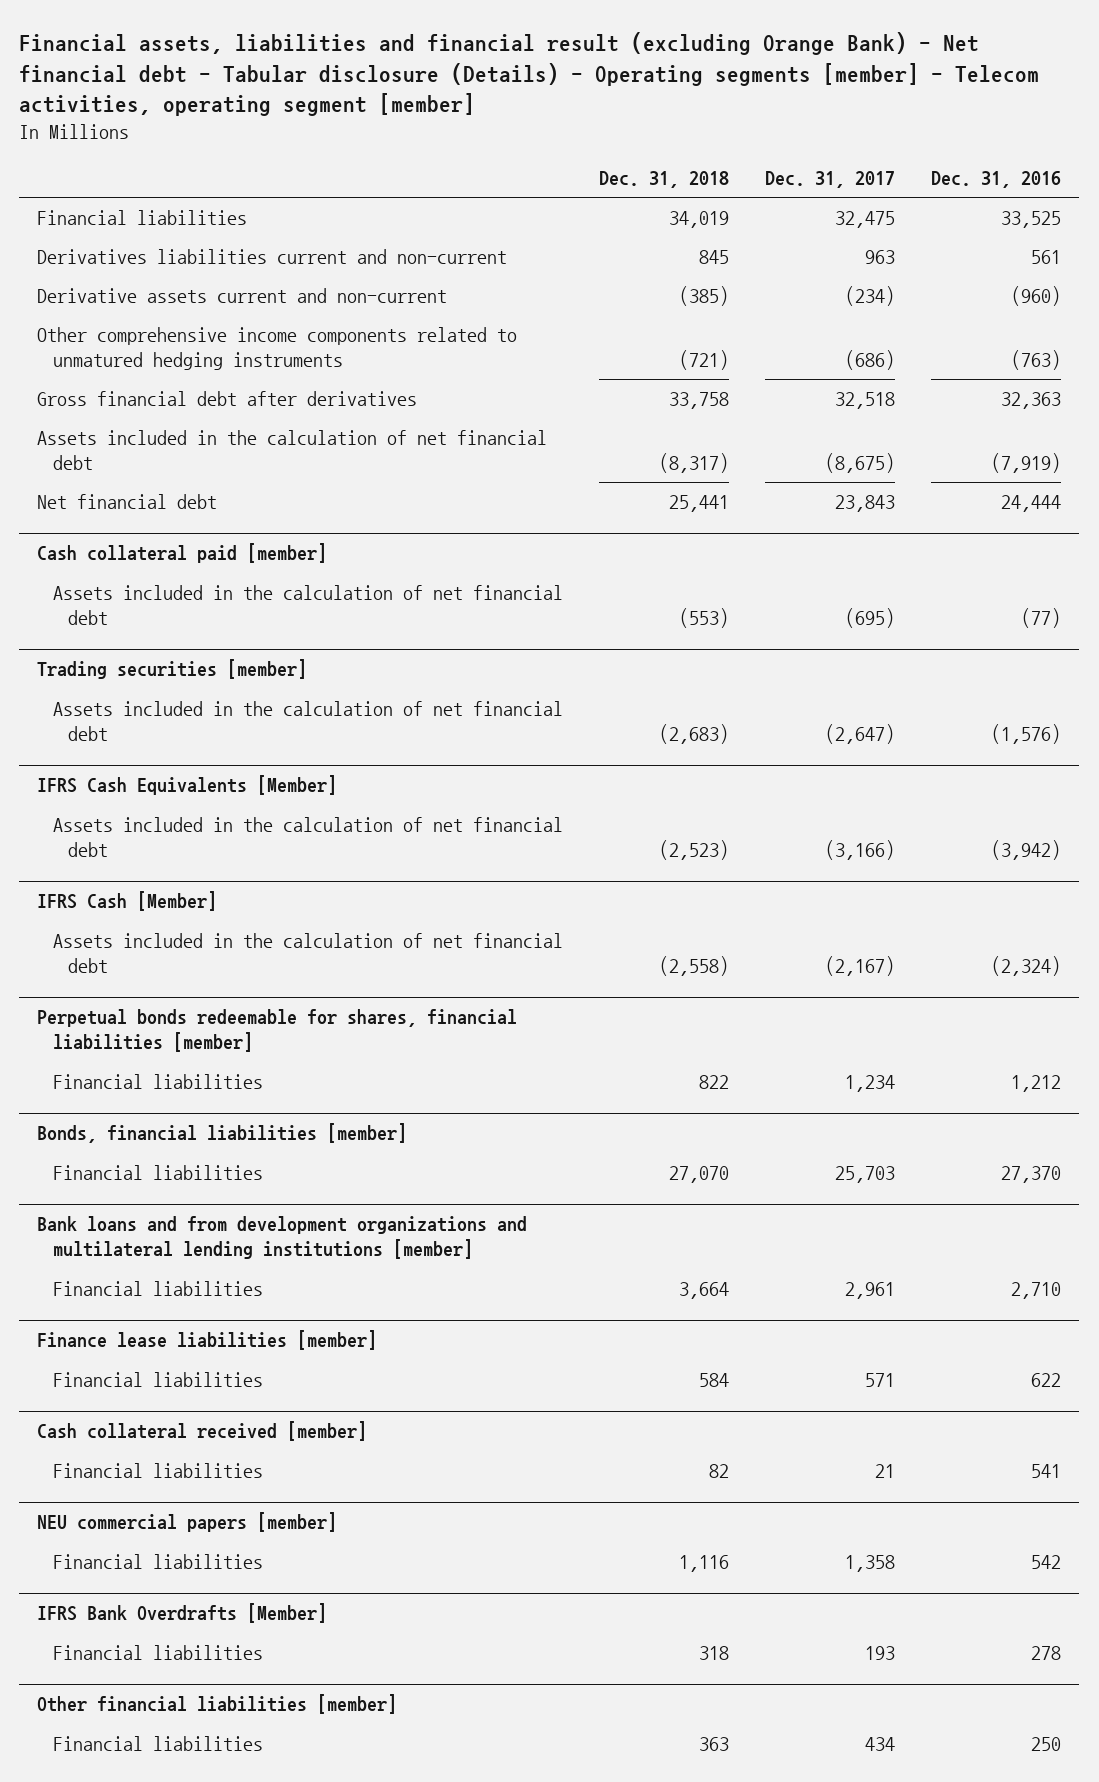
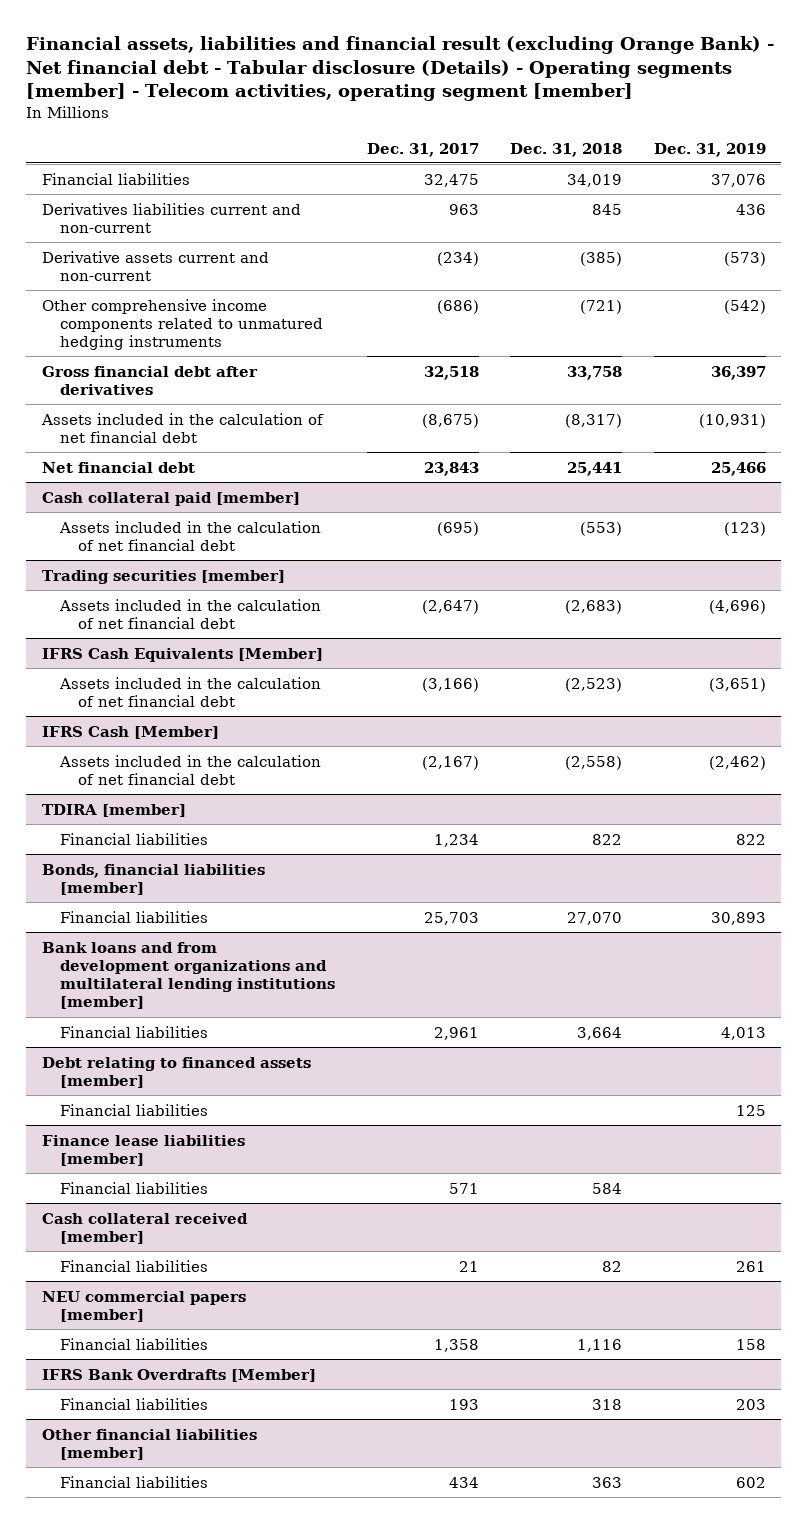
[931,170,1062,188] Dec. 31, 2016 -> none
none -> [653,142,766,157] Dec. 31, 2019
[37,1009,518,1053] Perpetual bonds redeemable for shares, financial liabilities [member] -> [41,803,186,817] TDIRA [member]
none -> [41,1056,311,1088] Debt relating to financed assets [member]
none -> [60,1103,209,1116] Financial liabilities

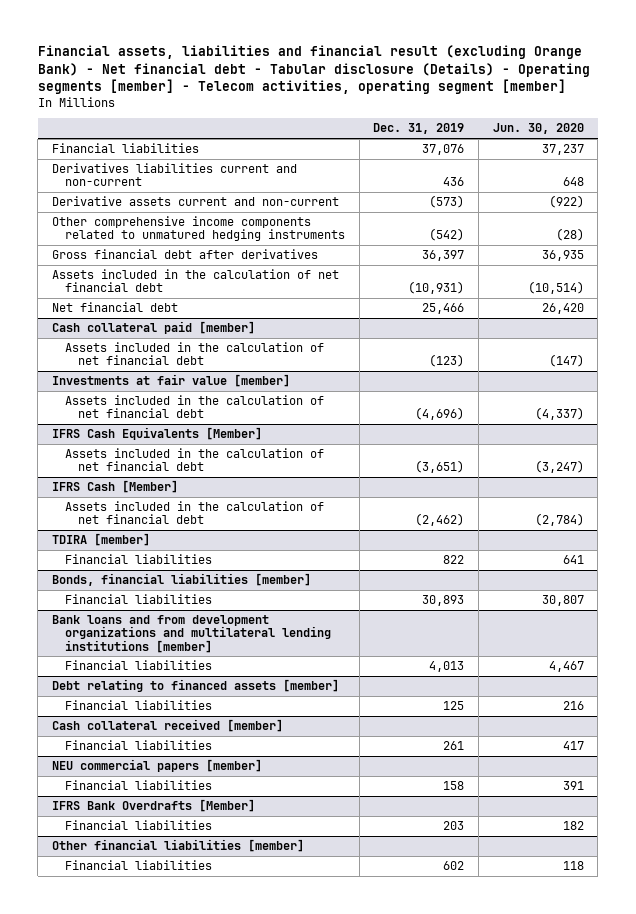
[366,142,479,157] Dec. 31, 2017 -> none
[510,142,623,157] Dec. 31, 2018 -> none
none -> [492,123,584,135] Jun. 30, 2020
[41,569,285,584] Trading securities [member] -> [51,374,290,388] Investments at fair value [member]
[41,1134,245,1166] Finance lease liabilities [member] -> none
[60,1181,209,1194] Financial liabilities -> none

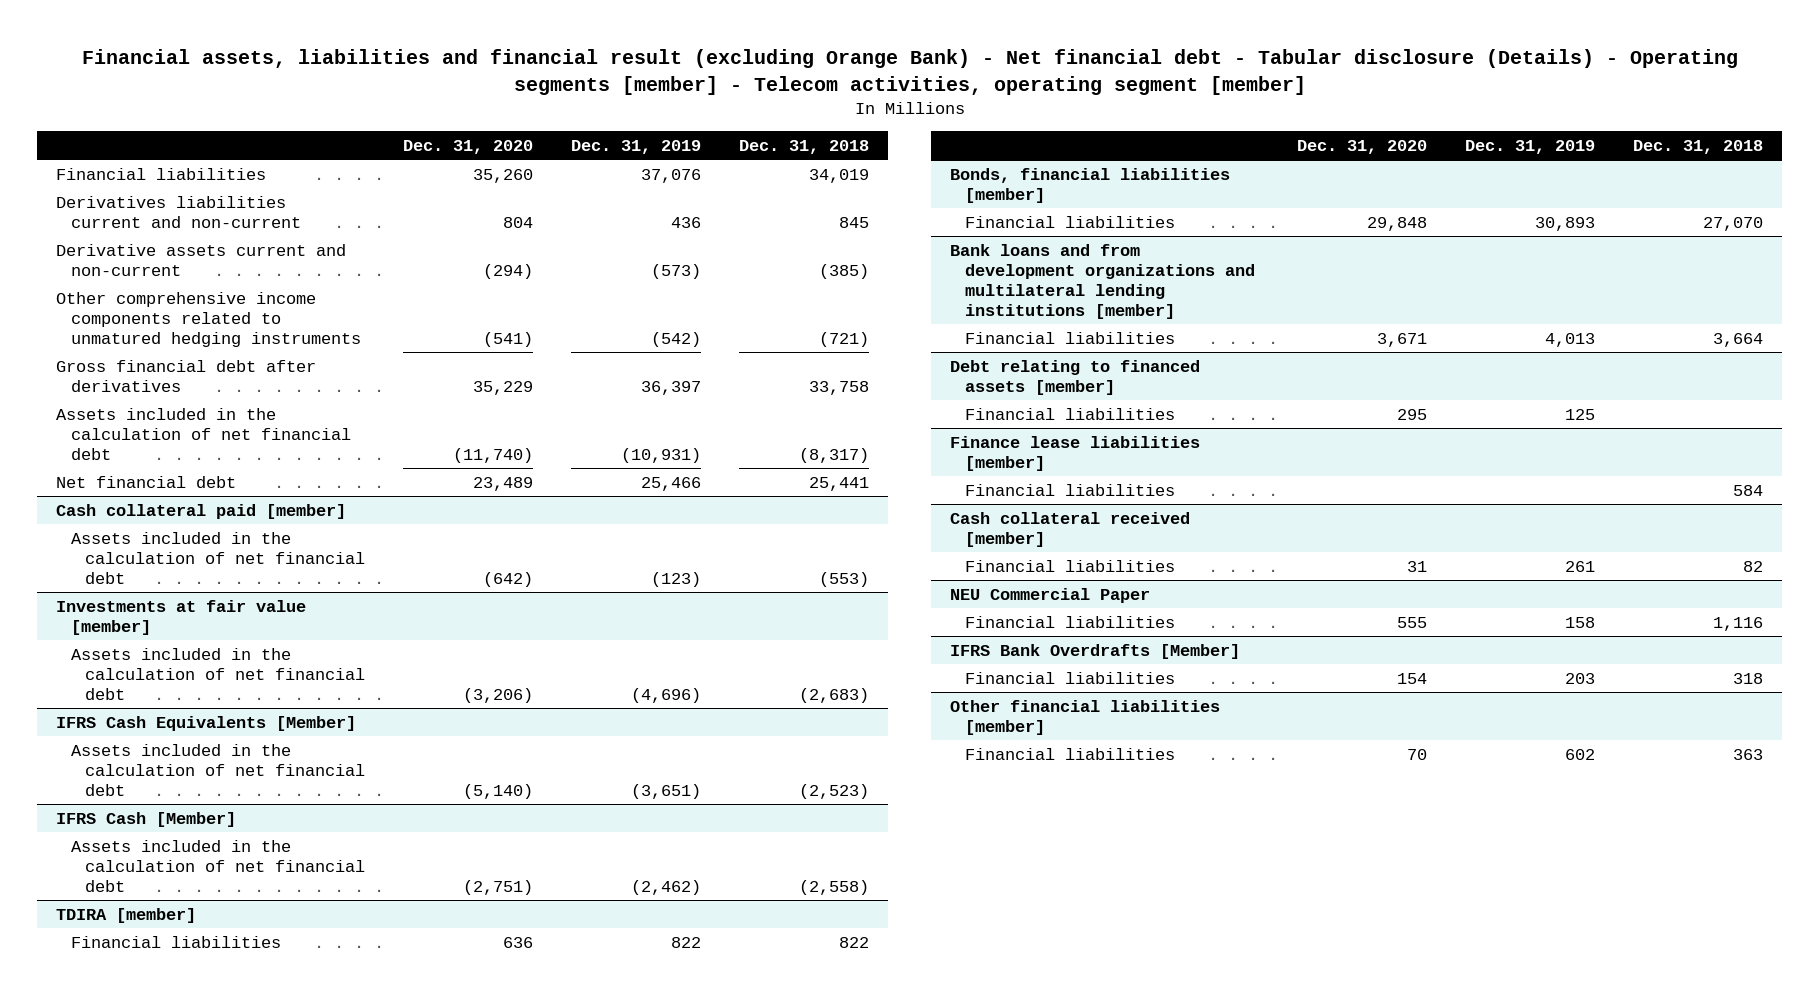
[492,123,584,135] Jun. 30, 2020 -> none
none -> [403,139,534,154] Dec. 31, 2020
none -> [739,139,870,154] Dec. 31, 2018
none -> [950,435,1201,471] Finance lease liabilities [member]
none -> [964,483,1175,496] Financial liabilities
[51,759,262,773] NEU commercial papers [member] -> [950,587,1151,603] NEU Commercial Paper

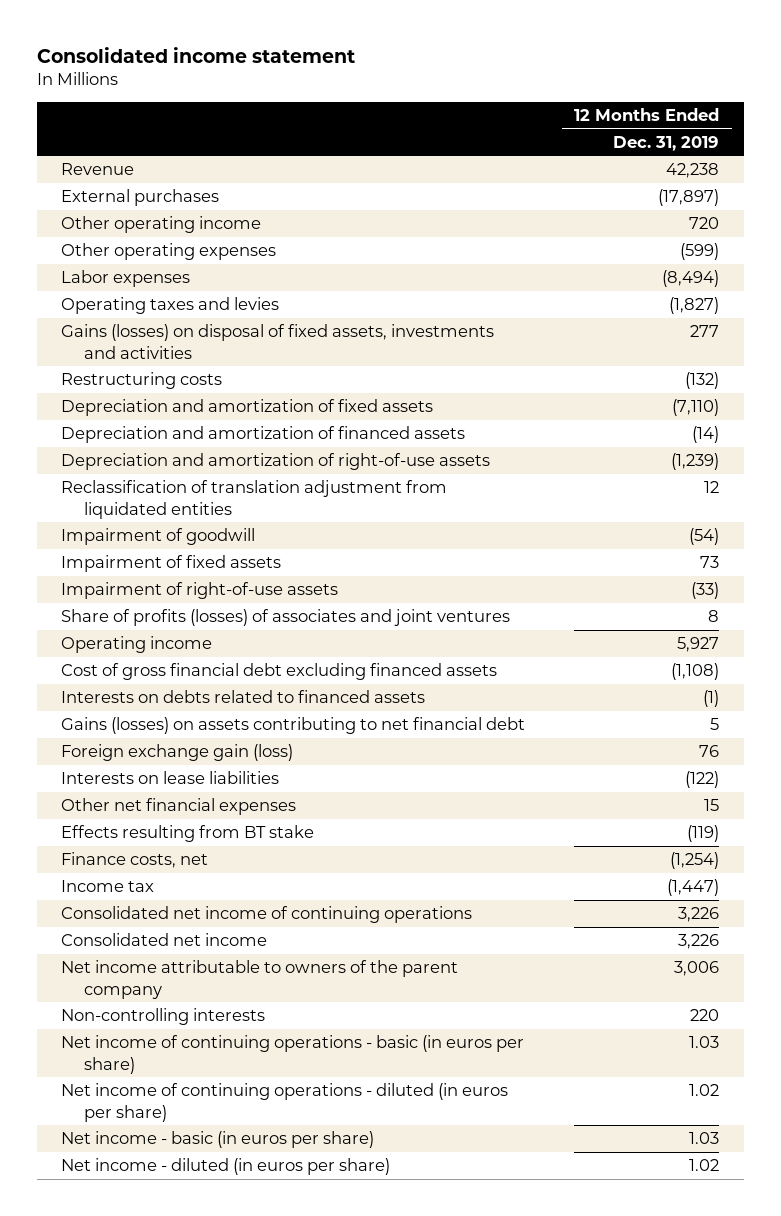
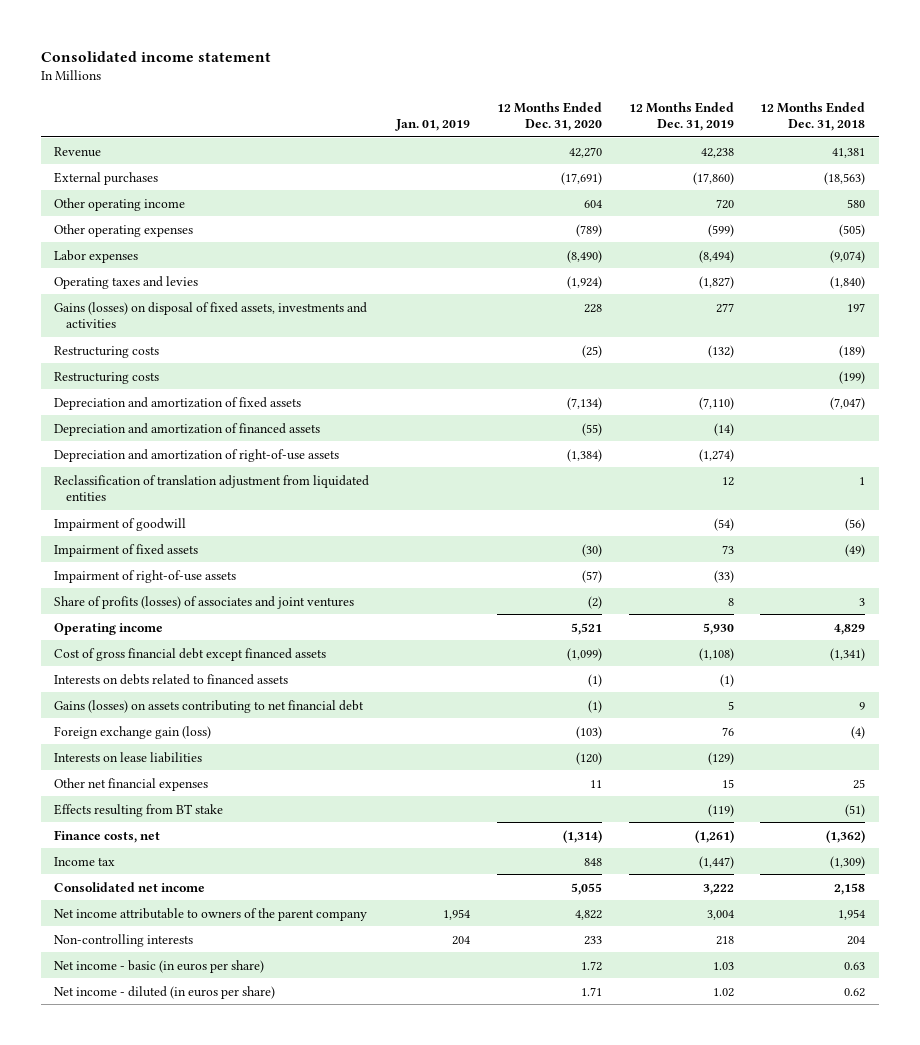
none -> [394,118,470,131] Jan. 01, 2019
none -> [496,101,602,131] 12 Months Ended Dec. 31, 2020
none -> [760,101,866,131] 12 Months Ended Dec. 31, 2018
[658,189,720,207] (17,897) -> [692,171,734,185] (17,860)
none -> [54,371,160,384] Restructuring costs
[671,453,720,471] (1,239) -> [698,448,734,462] (1,274)
[677,637,720,653] 5,927 -> [702,622,734,635] 5,930
[61,663,498,681] Cost of gross financial debt excluding financed assets -> [54,647,327,661] Cost of gross financial debt except financed assets
[685,771,720,789] (122) -> [707,751,734,765] (129)
[670,852,720,870] (1,254) -> [694,829,734,843] (1,261)
[61,906,473,924] Consolidated net income of continuing operations -> none
[61,1035,525,1074] Net income of continuing operations - basic (in euros per share) -> none
[61,1083,509,1122] Net income of continuing operations - diluted (in euros per share) -> none
[678,934,720,950] 3,226 -> [702,883,734,895] 3,222
[674,961,720,977] 3,006 -> [706,909,734,920] 3,004
[690,1009,720,1022] 220 -> [715,935,734,945] 218

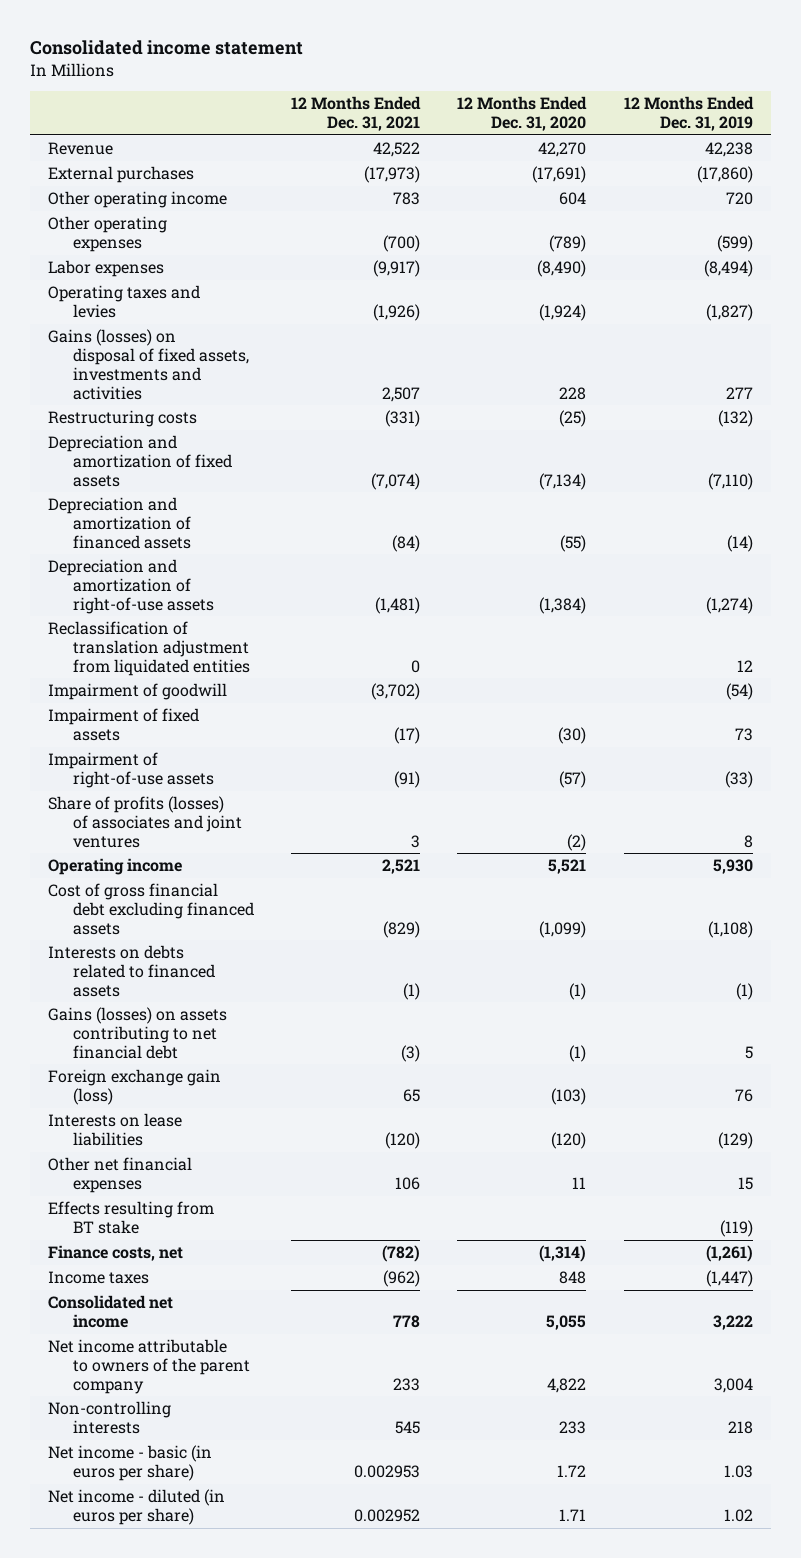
[394,118,470,131] Jan. 01, 2019 -> none
[760,101,866,131] 12 Months Ended Dec. 31, 2018 -> none
none -> [291,96,422,132] 12 Months Ended Dec. 31, 2021
[54,371,160,384] Restructuring costs -> none
[54,647,327,661] Cost of gross financial debt except financed assets -> [48,883,255,935] Cost of gross financial debt excluding financed assets
[54,856,116,866] Income tax -> [48,1271,150,1285] Income taxes

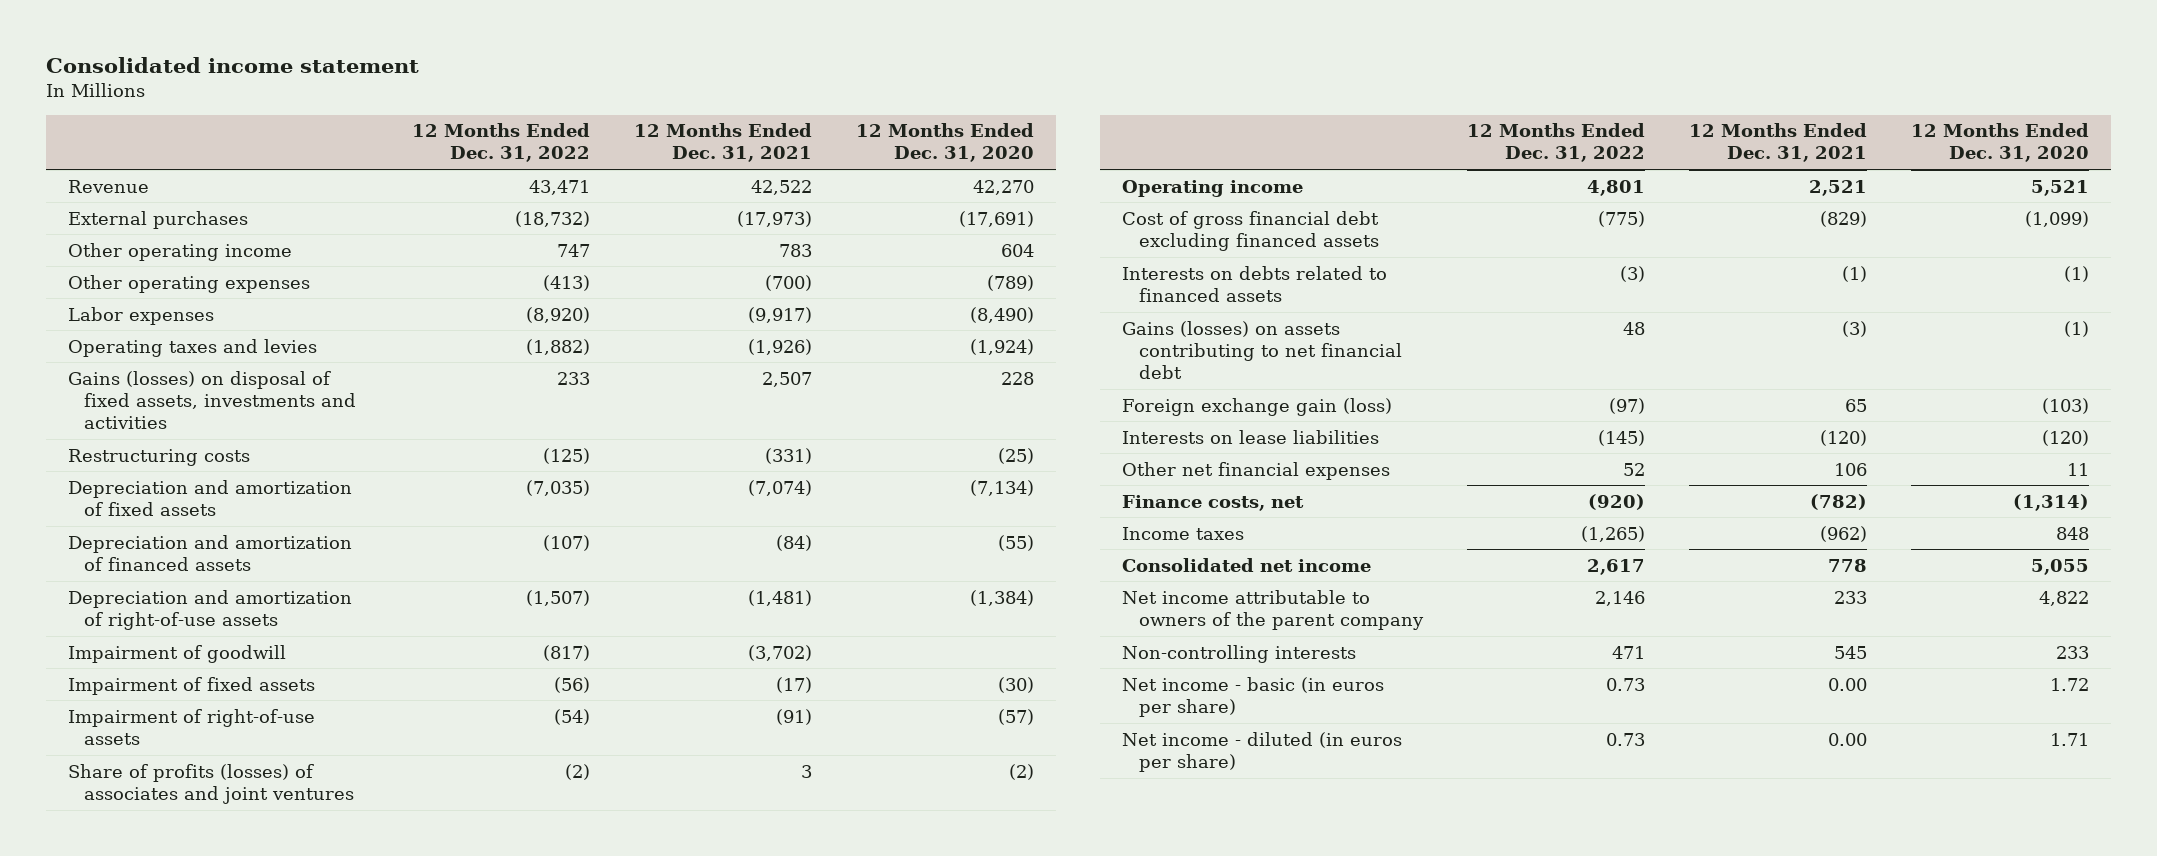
[623,96,754,132] 12 Months Ended Dec. 31, 2019 -> none
none -> [412,123,591,163] 12 Months Ended Dec. 31, 2022
[48,621,251,676] Reclassification of translation adjustment from liquidated entities -> none
[48,1201,215,1234] Effects resulting from BT stake -> none
[354,1464,421,1478] 0.002953 -> [1828,677,1868,691] 0.00
[354,1508,421,1522] 0.002952 -> [1828,732,1868,746] 0.00

